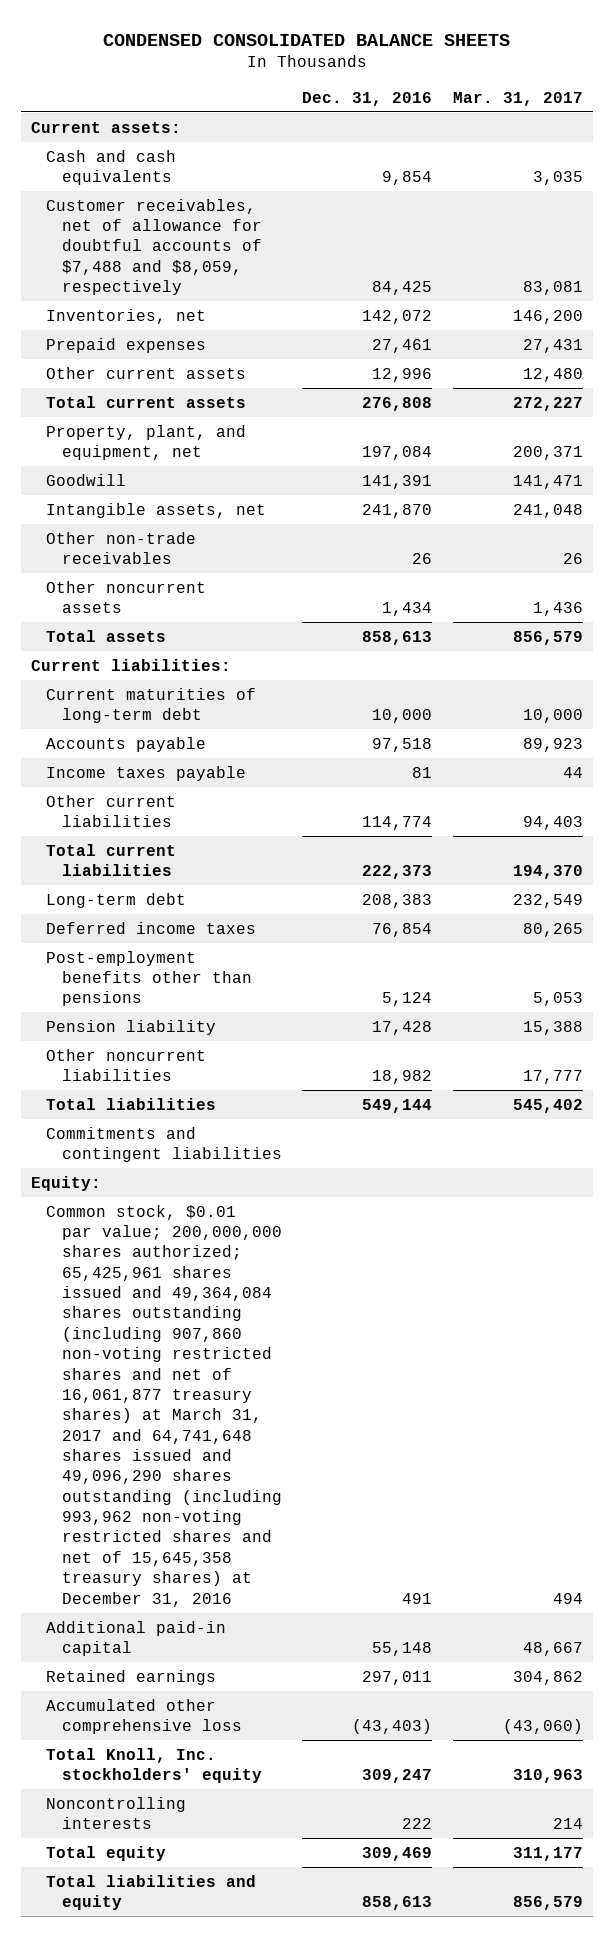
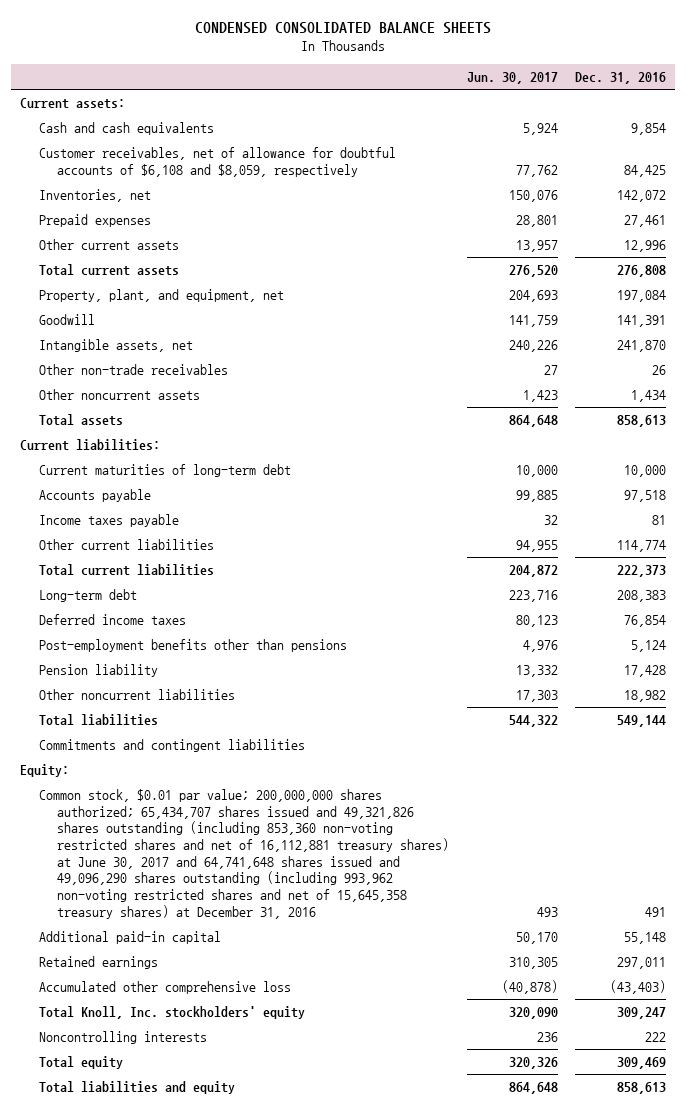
[452,91,583,106] Mar. 31, 2017 -> none
none -> [466,71,558,84] Jun. 30, 2017
[46,198,262,296] Customer receivables, net of allowance for doubtful accounts of $7,488 and $8,059, respectively -> [38,147,396,177] Customer receivables, net of allowance for doubtful accounts of $6,108 and $8,059, respectively
[46,1204,282,1607] Common stock, $0.01 par value; 200,000,000 shares authorized; 65,425,961 shares issued and 49,364,084 shares outstanding (including 907,860 non-voting restricted shares and net of 16,061,877 treasury shares) at March 31, 2017 and 64,741,648 shares issued and 49,096,290 shares outstanding (including 993,962 non-voting restricted shares and net of 15,645,358 treasury shares) at December 31, 2016 -> [38,789,450,919] Common stock, $0.01 par value; 200,000,000 shares authorized; 65,434,707 shares issued and 49,321,826 shares outstanding (including 853,360 non-voting restricted shares and net of 16,112,881 treasury shares) at June 30, 2017 and 64,741,648 shares issued and 49,096,290 shares outstanding (including 993,962 non-voting restricted shares and net of 15,645,358 treasury shares) at December 31, 2016

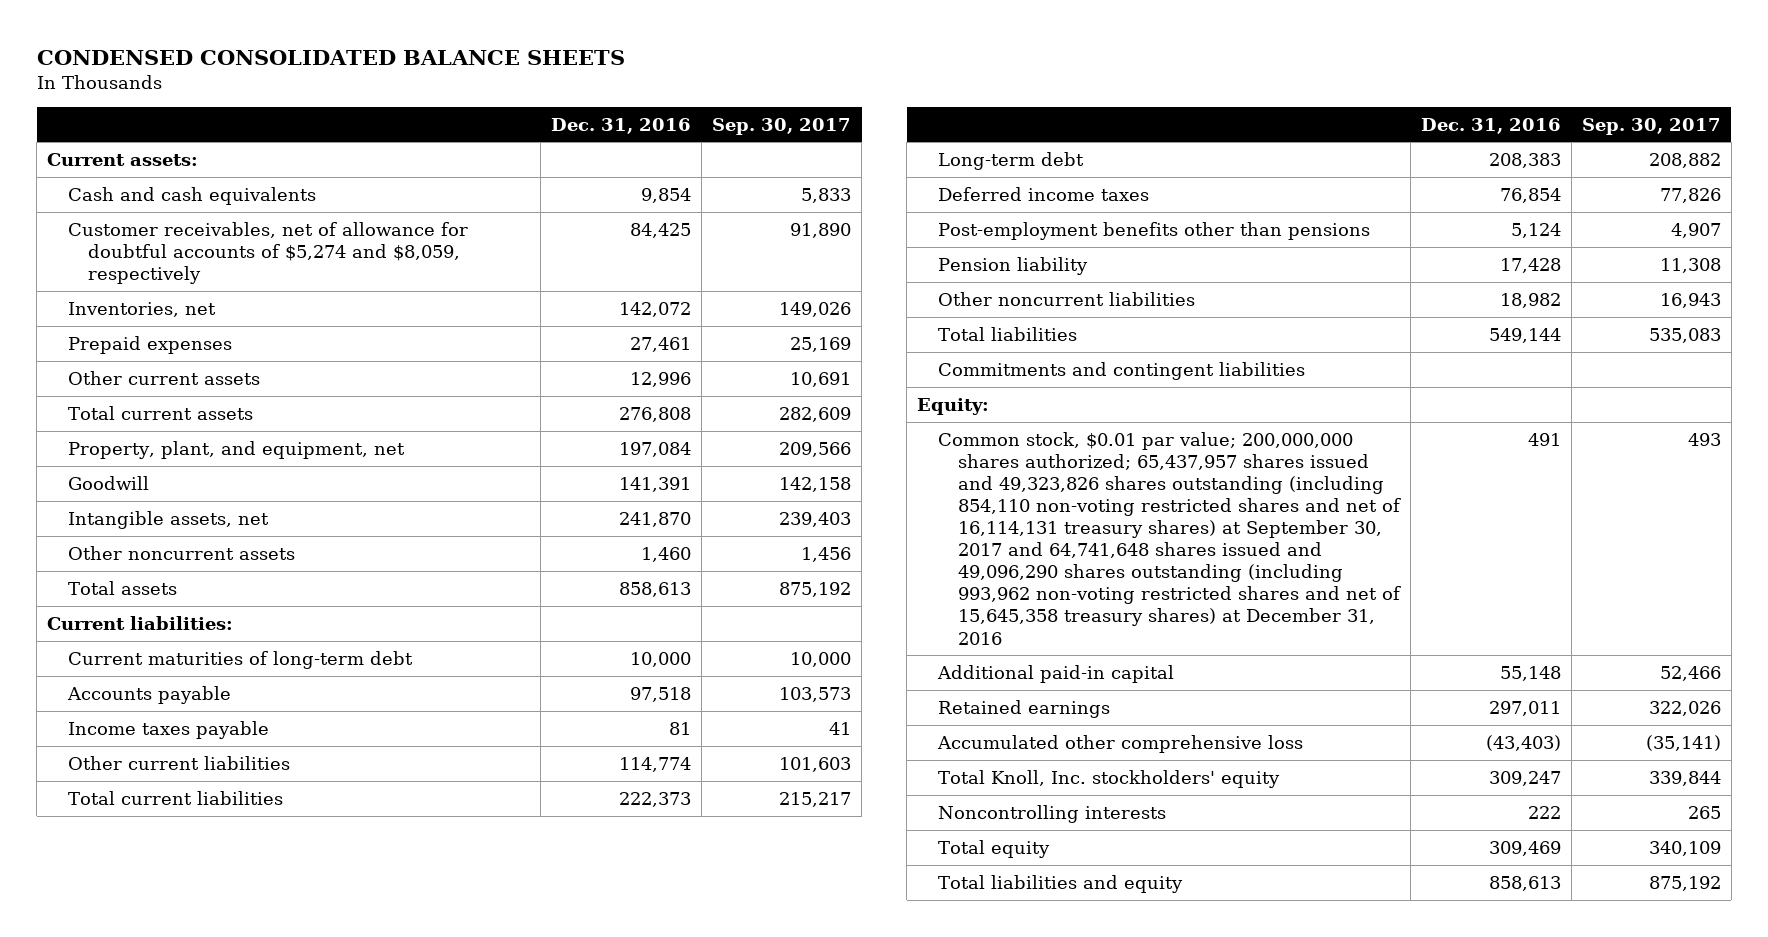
[466,71,558,84] Jun. 30, 2017 -> none
none -> [712,117,852,135] Sep. 30, 2017
[38,147,396,177] Customer receivables, net of allowance for doubtful accounts of $6,108 and $8,059, respectively -> [67,221,468,285] Customer receivables, net of allowance for doubtful accounts of $5,274 and $8,059, respectively
[38,364,228,376] Other non-trade receivables -> none
[631,390,667,403] 1,434 -> [641,546,692,562] 1,460
[38,789,450,919] Common stock, $0.01 par value; 200,000,000 shares authorized; 65,434,707 shares issued and 49,321,826 shares outstanding (including 853,360 non-voting restricted shares and net of 16,112,881 treasury shares) at June 30, 2017 and 64,741,648 shares issued and 49,096,290 shares outstanding (including 993,962 non-voting restricted shares and net of 15,645,358 treasury shares) at December 31, 2016 -> [937,431,1402,645] Common stock, $0.01 par value; 200,000,000 shares authorized; 65,437,957 shares issued and 49,323,826 shares outstanding (including 854,110 non-voting restricted shares and net of 16,114,131 treasury shares) at September 30, 2017 and 64,741,648 shares issued and 49,096,290 shares outstanding (including 993,962 non-voting restricted shares and net of 15,645,358 treasury shares) at December 31, 2016

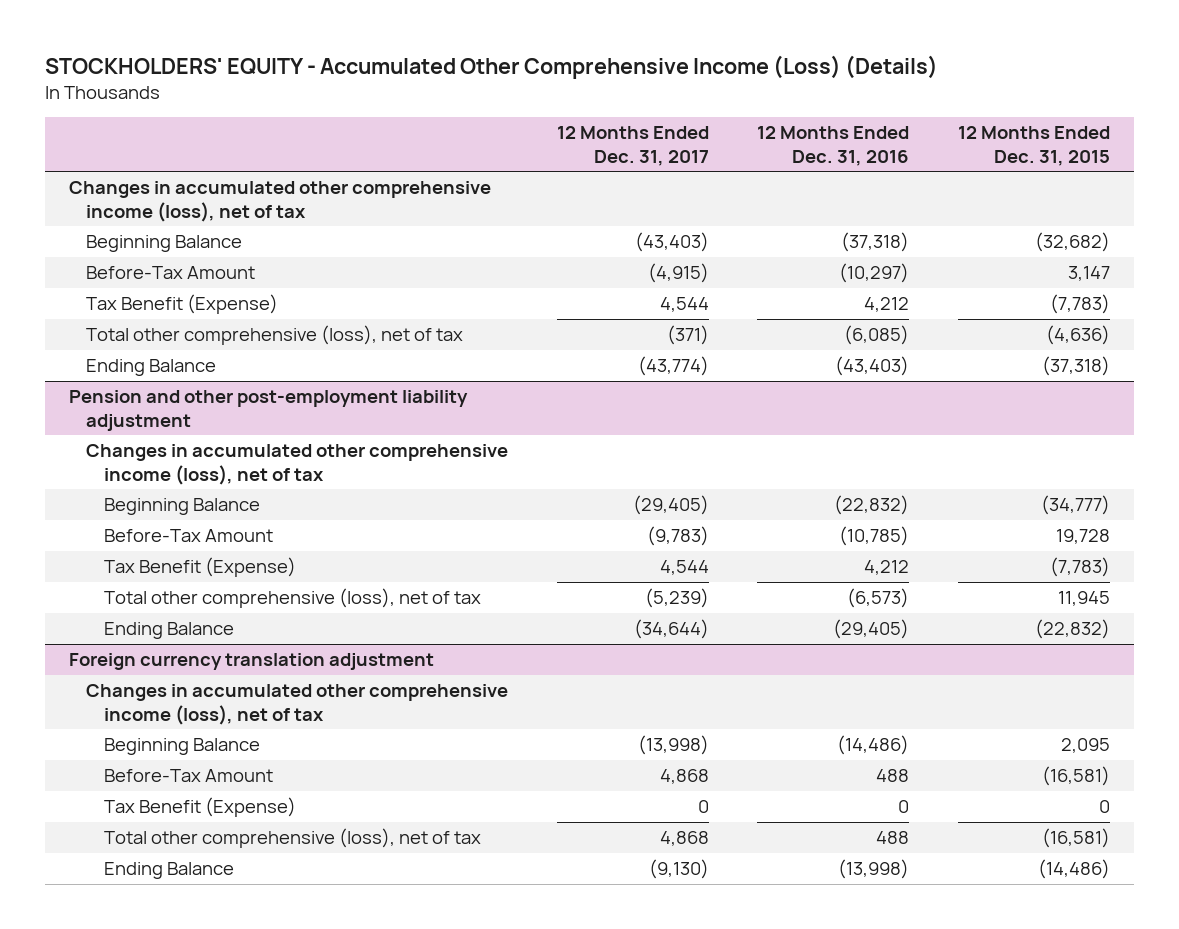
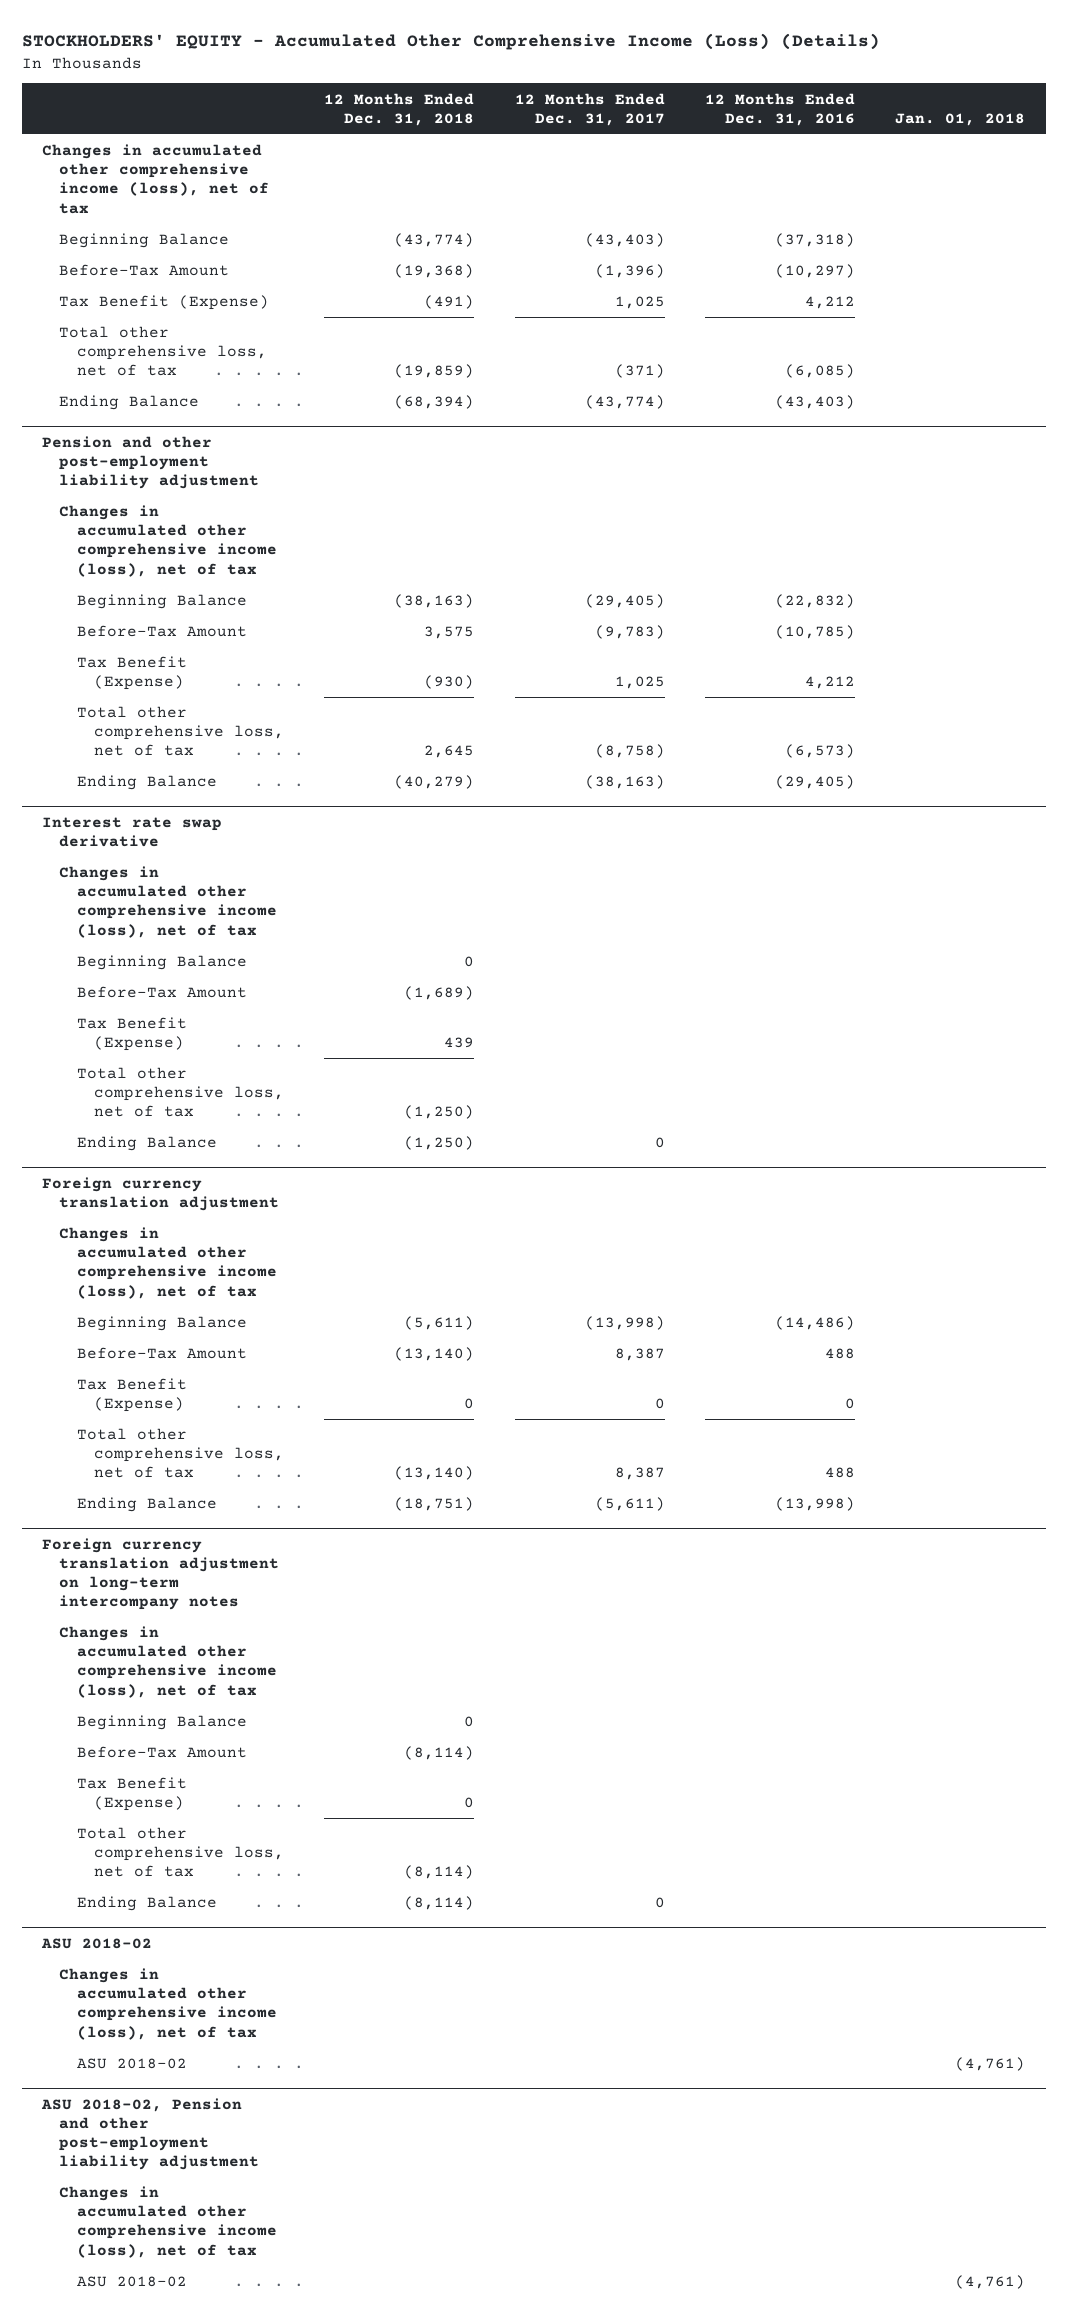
[957,126,1110,166] 12 Months Ended Dec. 31, 2015 -> none
none -> [324,92,475,126] 12 Months Ended Dec. 31, 2018
none -> [895,112,1026,126] Jan. 01, 2018
[647,263,709,284] (4,915) -> [594,264,665,279] (1,396)
[659,297,709,313] 4,544 -> [614,296,665,310] 1,025
[86,325,464,346] Total other comprehensive (loss), net of tax -> [59,326,267,377] Total other comprehensive loss, net of tax
[659,560,709,576] 4,544 -> [614,676,665,690] 1,025
[103,588,481,609] Total other comprehensive (loss), net of tax -> [76,706,284,757] Total other comprehensive loss, net of tax
[644,588,709,609] (5,239) -> [594,744,665,759] (8,758)
[633,619,709,640] (34,644) -> [584,775,665,790] (38,163)
none -> [42,816,223,847] Interest rate swap derivative
none -> [59,866,277,938] Changes in accumulated other comprehensive income (loss), net of tax
none -> [76,955,247,971] Beginning Balance
none -> [76,986,247,999] Before-Tax Amount
none -> [76,1017,187,1052] Tax Benefit (Expense)
none -> [76,1067,284,1118] Total other comprehensive loss, net of tax
none -> [76,1136,217,1152] Ending Balance
[659,769,709,785] 4,868 -> [614,1348,665,1362] 8,387
[103,828,481,849] Total other comprehensive (loss), net of tax -> [76,1428,284,1479] Total other comprehensive loss, net of tax
[659,831,709,847] 4,868 -> [614,1467,665,1481] 8,387
[648,859,709,880] (9,130) -> [594,1497,665,1512] (5,611)
none -> [42,1537,280,1611] Foreign currency translation adjustment on long-term intercompany notes
none -> [59,1626,277,1698] Changes in accumulated other comprehensive income (loss), net of tax
none -> [76,1715,247,1731] Beginning Balance
none -> [76,1746,247,1759] Before-Tax Amount
none -> [76,1777,187,1812] Tax Benefit (Expense)
none -> [76,1827,284,1878] Total other comprehensive loss, net of tax
none -> [76,1896,217,1912] Ending Balance
none -> [41,1937,153,1949] ASU 2018-02
none -> [59,1968,277,2040] Changes in accumulated other comprehensive income (loss), net of tax
none -> [76,2058,187,2070] ASU 2018-02
none -> [41,2097,260,2171] ASU 2018-02, Pension and other post-employment liability adjustment
none -> [59,2186,277,2258] Changes in accumulated other comprehensive income (loss), net of tax
none -> [76,2276,187,2288] ASU 2018-02

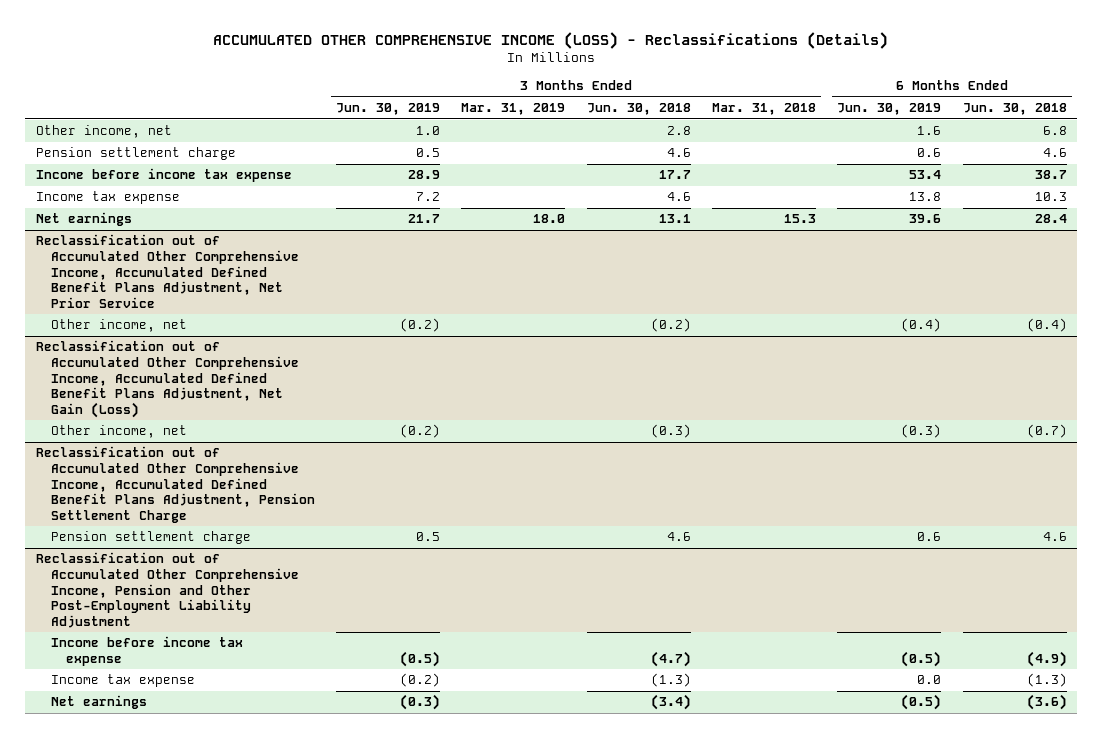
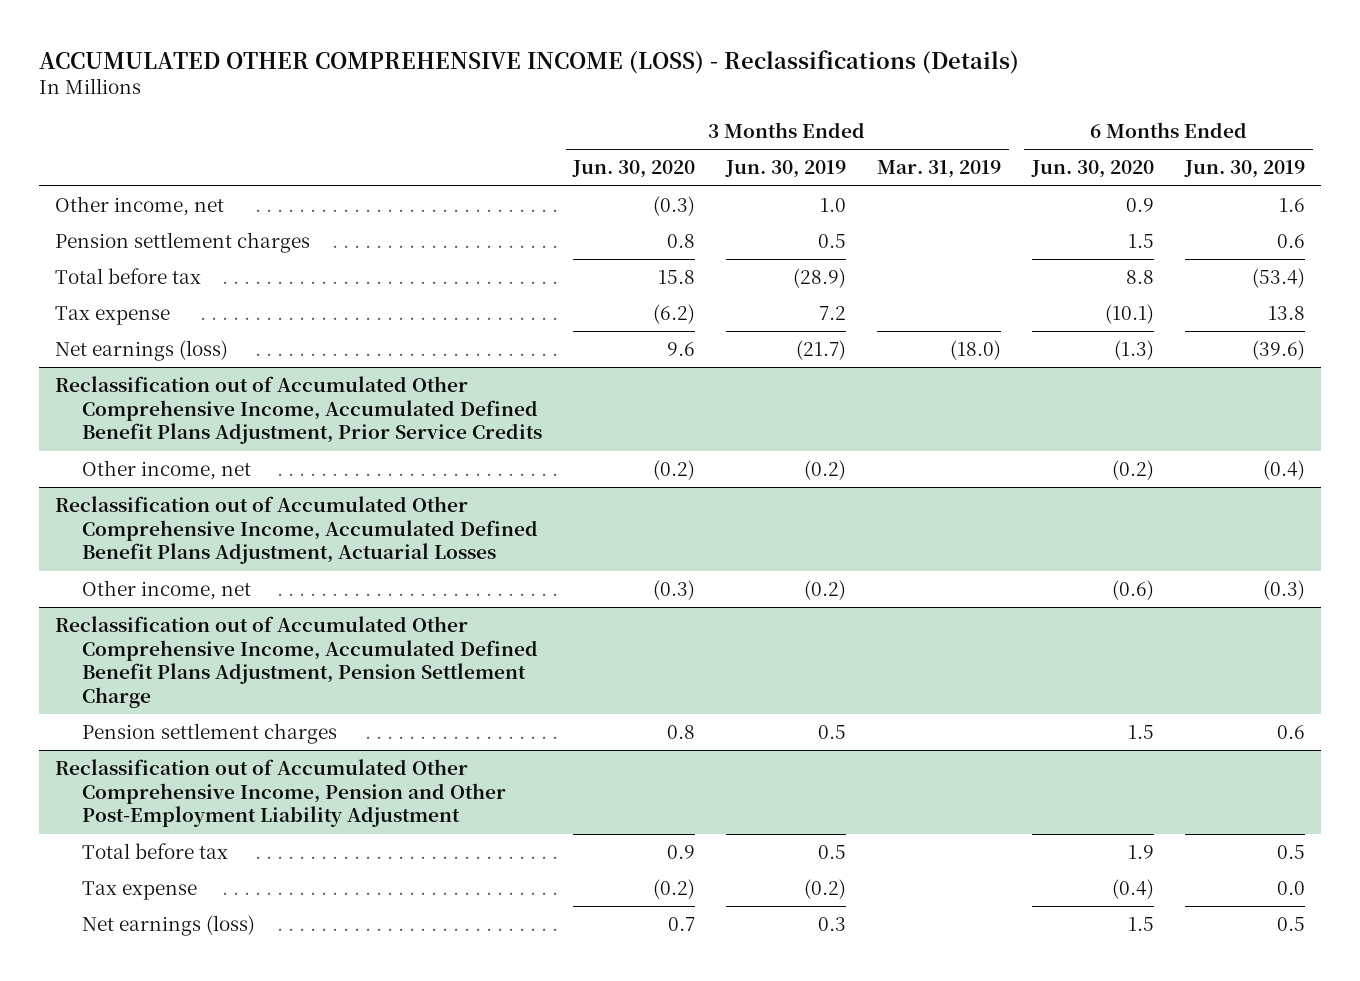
[586,103,691,116] Jun. 30, 2018 -> none
[712,103,817,116] Mar. 31, 2018 -> none
[962,103,1067,116] Jun. 30, 2018 -> none
none -> [572,160,696,179] Jun. 30, 2020
none -> [1031,160,1155,179] Jun. 30, 2020
[35,147,236,161] Pension settlement charge -> [54,231,310,253] Pension settlement charges
[35,168,292,183] Income before income tax expense -> [54,267,201,284] Total before tax
[408,170,441,180] 28.9 -> [793,267,847,288] (28.9)
[909,170,942,180] 53.4 -> [1252,267,1306,288] (53.4)
[35,191,180,205] Income tax expense -> [54,305,170,325] Tax expense
[35,212,132,227] Net earnings -> [54,339,228,361] Net earnings (loss)
[408,214,441,224] 21.7 -> [796,339,847,360] (21.7)
[533,214,566,224] 18.0 -> [950,339,1002,360] (18.0)
[909,214,942,224] 39.6 -> [1252,339,1306,360] (39.6)
[35,234,299,308] Reclassification out of Accumulated Other Comprehensive Income, Accumulated Defined Benefit Plans Adjustment, Net Prior Service -> [54,375,543,445] Reclassification out of Accumulated Other Comprehensive Income, Accumulated Defined Benefit Plans Adjustment, Prior Service Credits
[35,340,299,418] Reclassification out of Accumulated Other Comprehensive Income, Accumulated Defined Benefit Plans Adjustment, Net Gain (Loss) -> [54,495,539,565] Reclassification out of Accumulated Other Comprehensive Income, Accumulated Defined Benefit Plans Adjustment, Actuarial Losses
[50,531,251,545] Pension settlement charge -> [82,722,338,744] Pension settlement charges
[50,636,243,666] Income before income tax expense -> [82,842,229,859] Total before tax
[400,650,441,667] (0.5) -> [818,844,847,859] 0.5
[901,650,942,667] (0.5) -> [1277,844,1306,859] 0.5
[50,674,195,688] Income tax expense -> [82,880,198,900] Tax expense
[50,695,147,710] Net earnings -> [82,914,256,936] Net earnings (loss)
[400,694,441,711] (0.3) -> [818,916,847,931] 0.3
[901,694,942,711] (0.5) -> [1277,916,1306,931] 0.5

